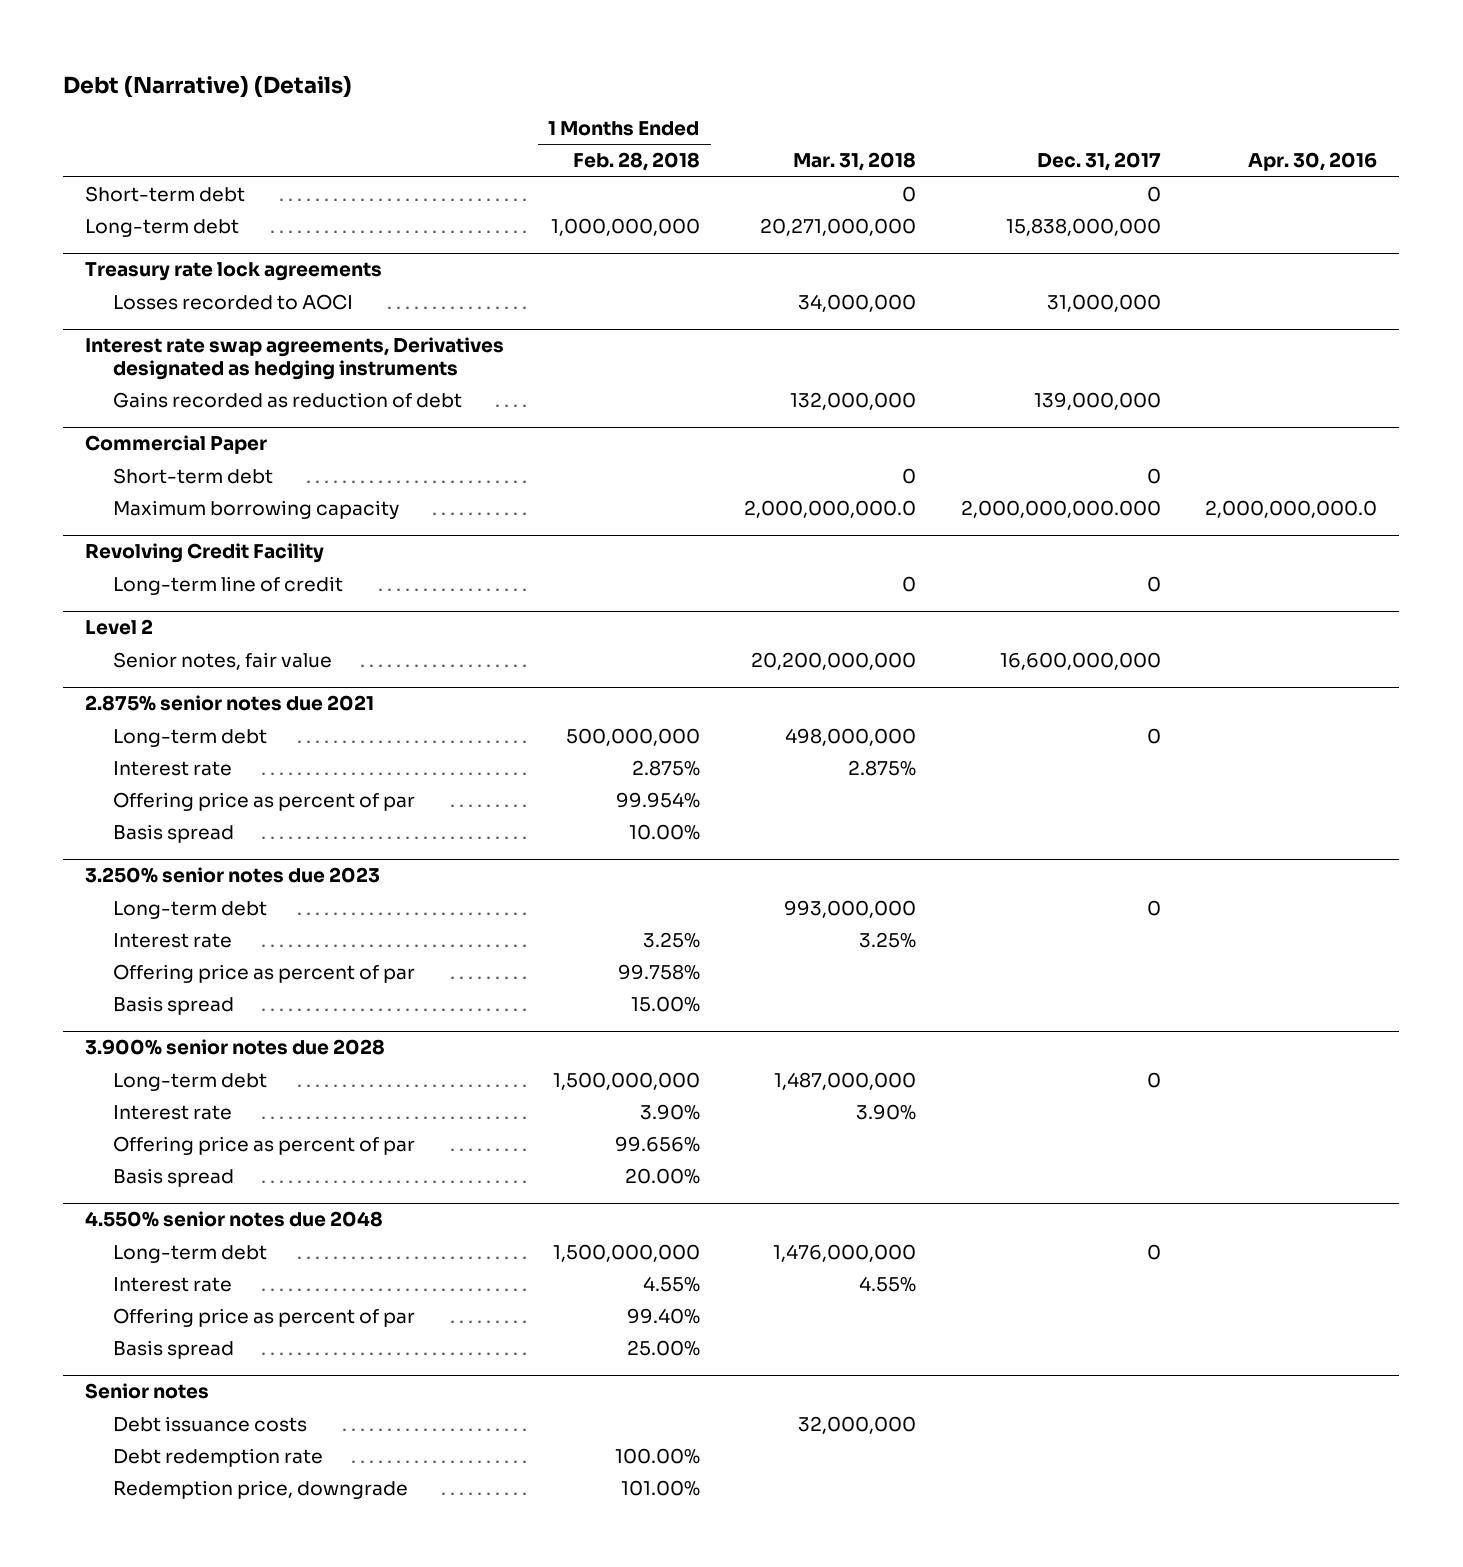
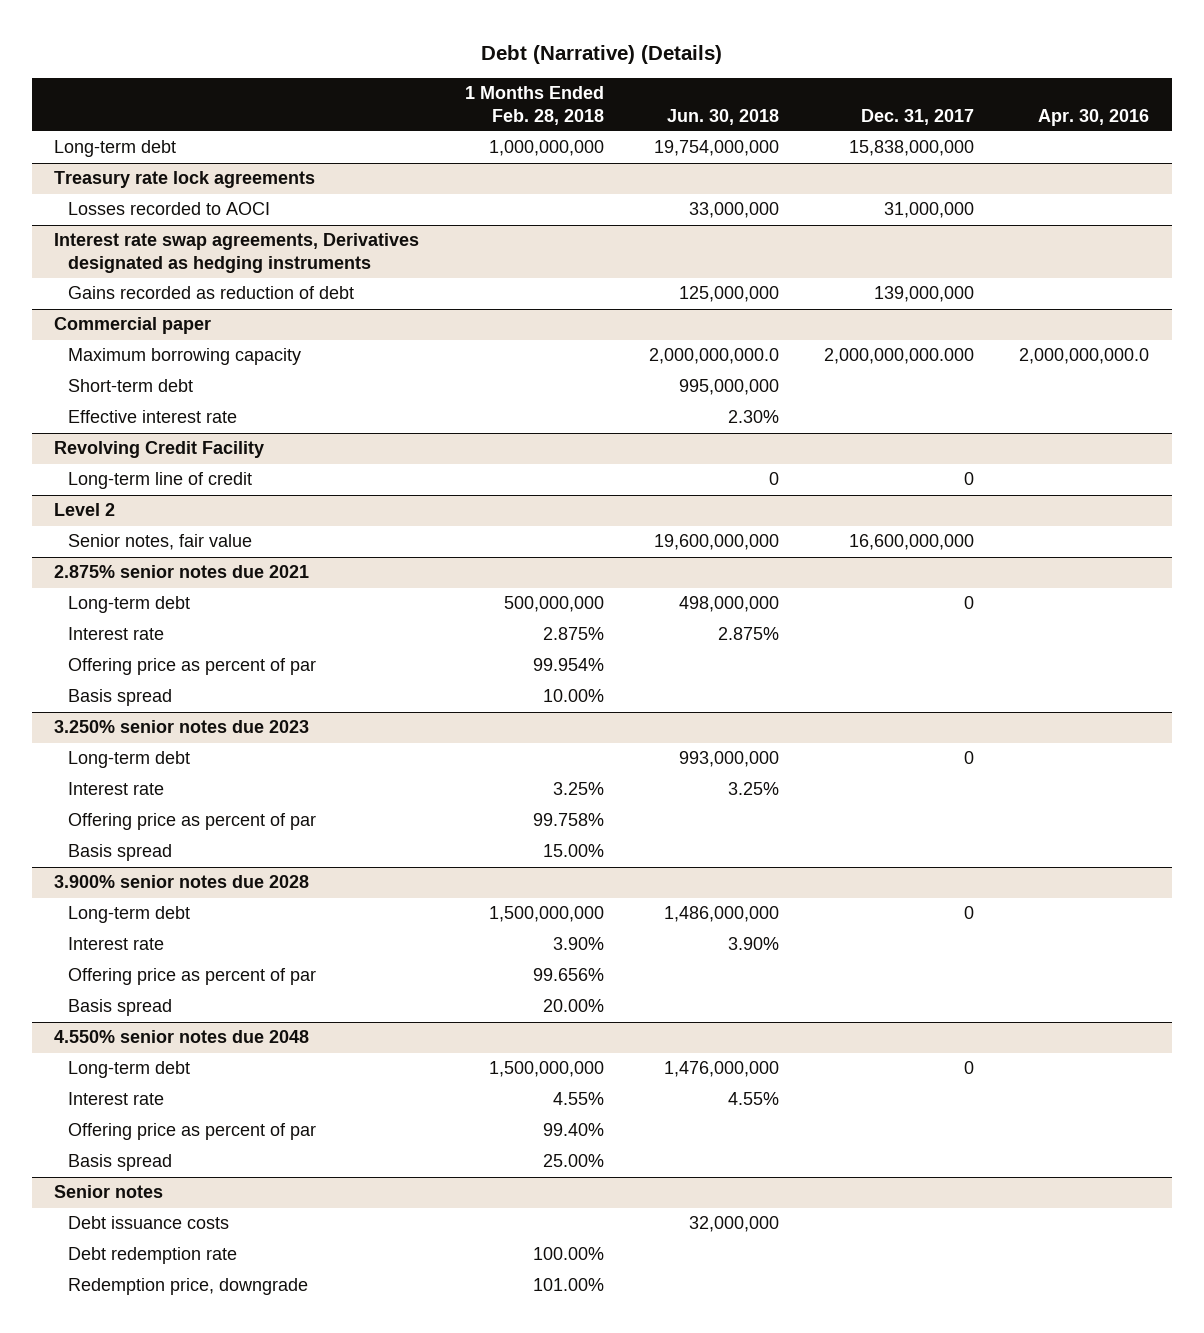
[793,152,917,172] Mar. 31, 2018 -> none
none -> [666,108,779,125] Jun. 30, 2018
[85,186,246,203] Short-term debt -> none
[113,468,274,485] Short-term debt -> none
[85,435,268,455] Commercial Paper -> [54,317,212,335] Commercial paper
none -> [68,379,194,393] Short-term debt
none -> [68,410,238,424] Effective interest rate

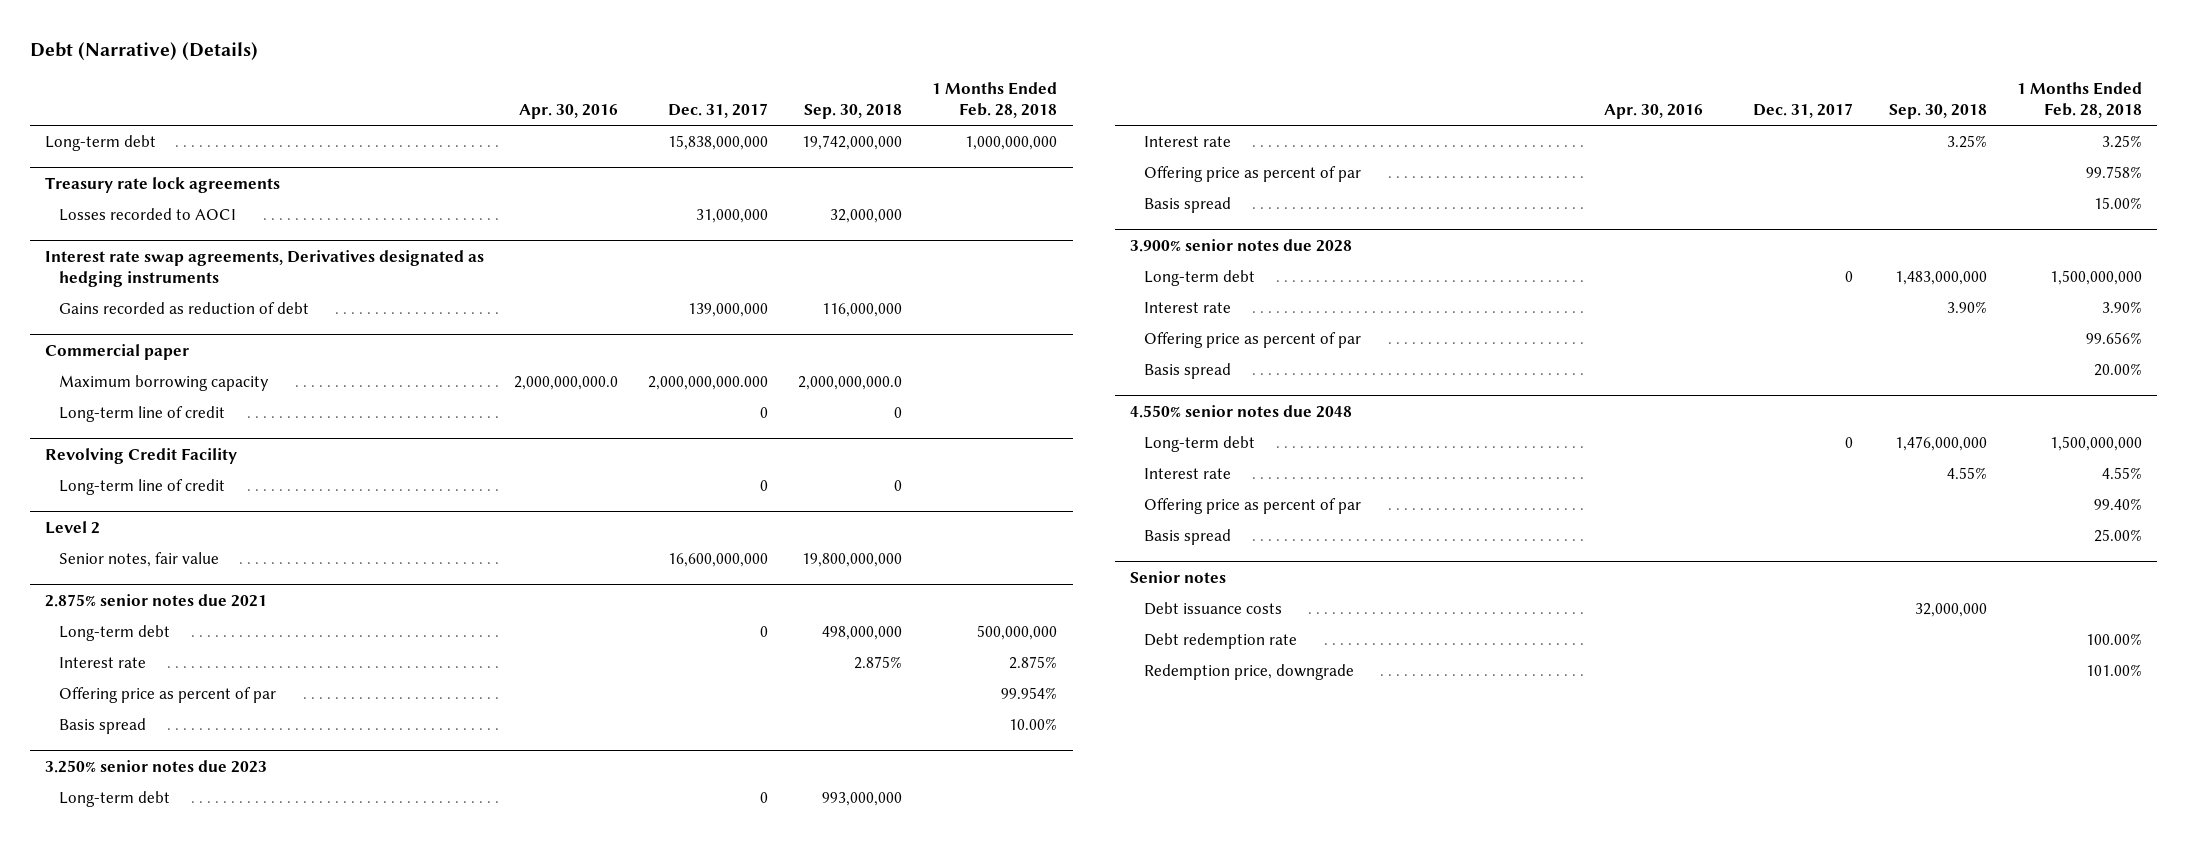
[666,108,779,125] Jun. 30, 2018 -> none
none -> [804,104,903,120] Sep. 30, 2018
[68,379,194,393] Short-term debt -> none
[68,410,238,424] Effective interest rate -> none
none -> [59,405,226,422] Long-term line of credit

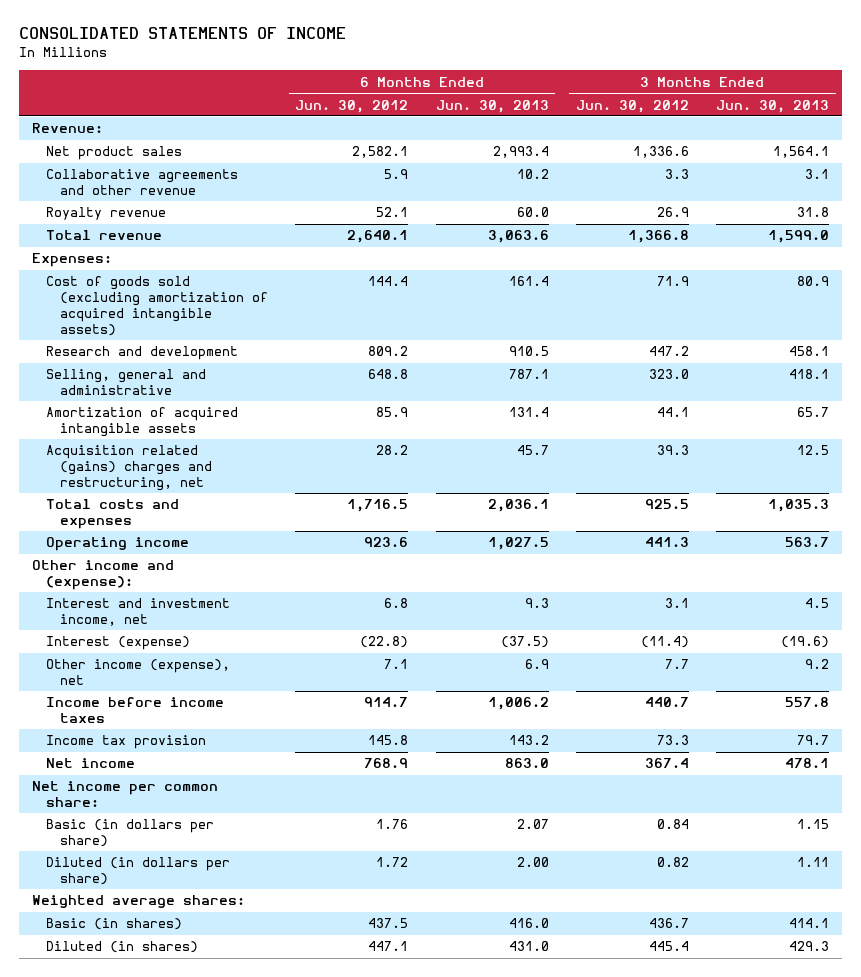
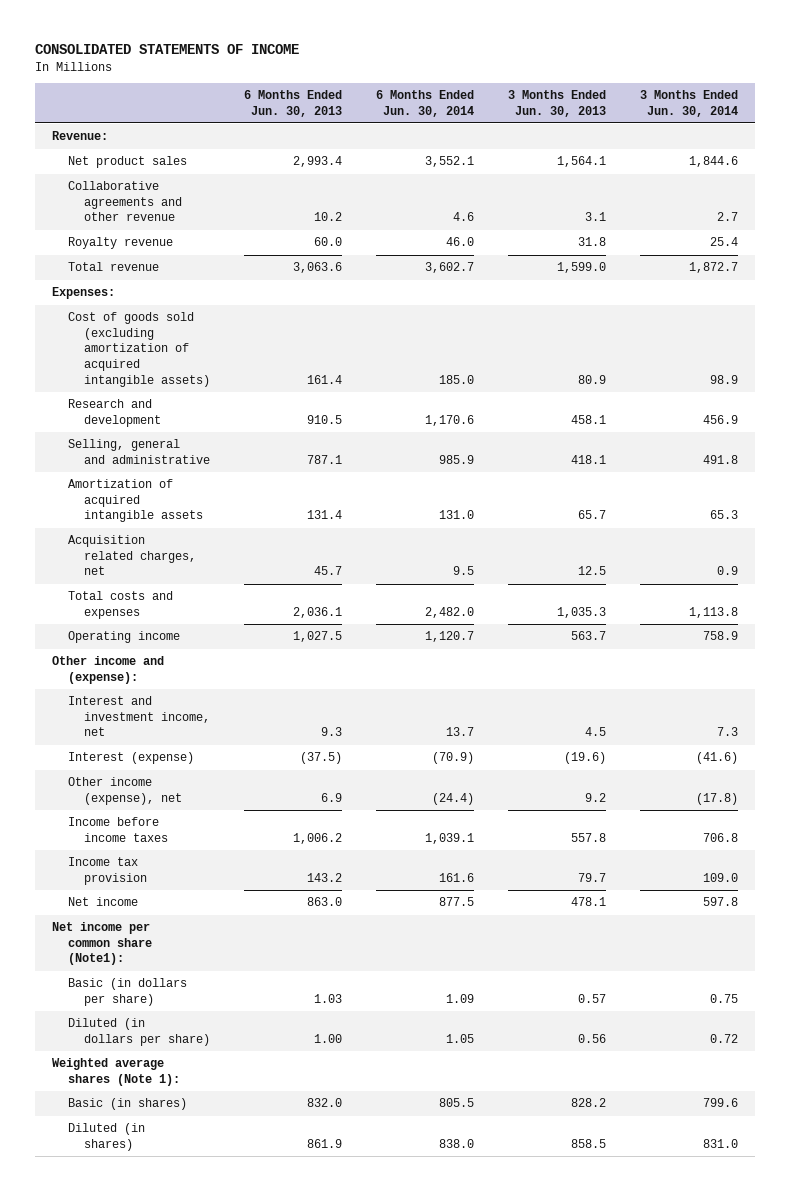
[295,99,409,113] Jun. 30, 2012 -> none
[575,99,689,113] Jun. 30, 2012 -> none
none -> [375,90,474,117] 6 Months Ended Jun. 30, 2014
none -> [639,90,738,117] 3 Months Ended Jun. 30, 2014
[46,445,213,491] Acquisition related (gains) charges and restructuring, net -> [68,535,196,576] Acquisition related charges, net
[32,781,219,808] Net income per common share: -> [52,922,153,966] Net income per common share (Note1):
[516,819,549,830] 2.07 -> [313,993,342,1003] 1.03
[796,819,829,830] 1.15 -> [577,993,606,1003] 0.57
[516,857,549,868] 2.00 -> [313,1033,342,1043] 1.00
[796,857,829,868] 1.11 -> [577,1033,606,1043] 0.56
[32,895,246,909] Weighted average shares: -> [52,1058,181,1086] Weighted average shares (Note 1):
[508,918,549,929] 416.0 -> [306,1098,342,1108] 832.0
[788,918,829,929] 414.1 -> [570,1098,606,1108] 828.2
[508,941,549,952] 431.0 -> [306,1138,342,1148] 861.9
[788,941,829,952] 429.3 -> [570,1138,606,1148] 858.5

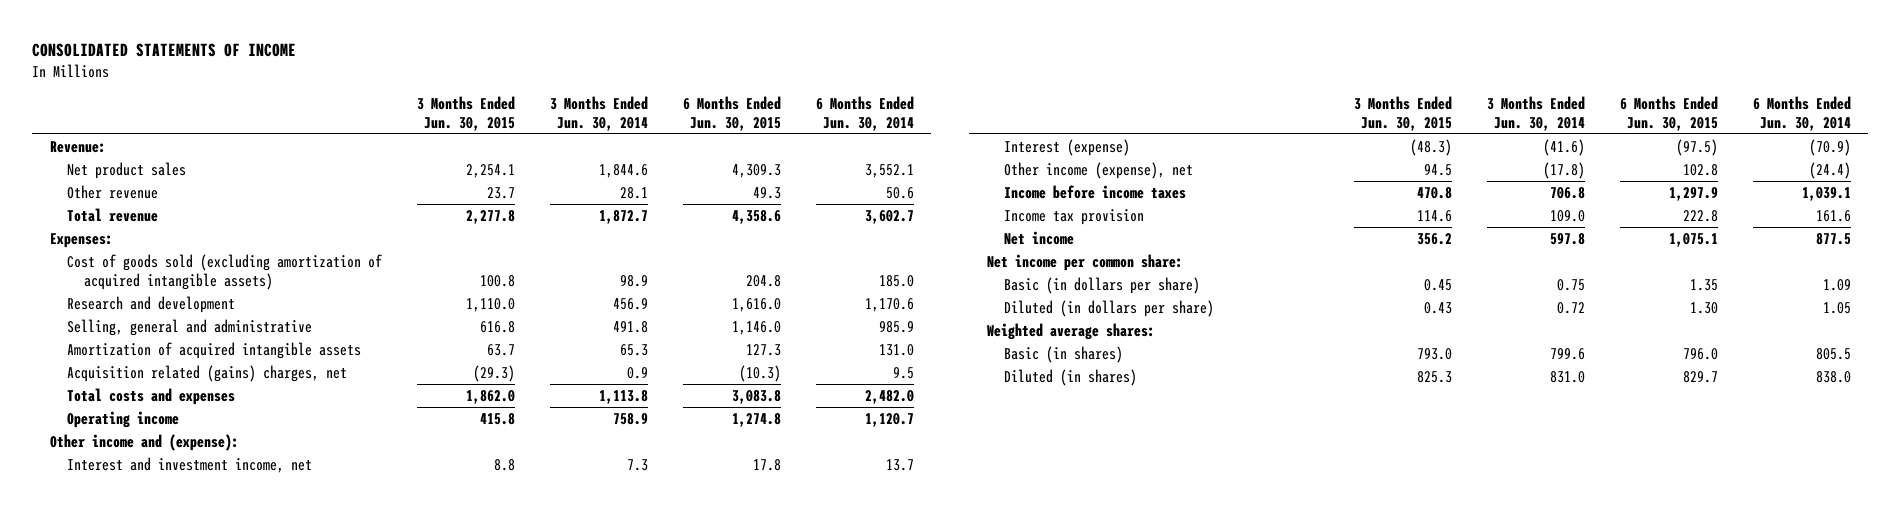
[243,90,342,117] 6 Months Ended Jun. 30, 2013 -> none
[507,90,606,117] 3 Months Ended Jun. 30, 2013 -> none
none -> [416,95,515,131] 3 Months Ended Jun. 30, 2015
none -> [682,95,781,131] 6 Months Ended Jun. 30, 2015
[68,237,174,250] Royalty revenue -> none
[68,181,182,222] Collaborative agreements and other revenue -> [67,184,159,199] Other revenue
[452,212,474,222] 4.6 -> [885,186,914,199] 50.6
[716,212,738,222] 2.7 -> [619,186,648,199] 28.1
[68,535,196,576] Acquisition related charges, net -> [67,364,348,382] Acquisition related (gains) charges, net
[52,922,153,966] Net income per common share (Note1): -> [986,253,1183,271] Net income per common share:
[52,1058,181,1086] Weighted average shares (Note 1): -> [986,322,1155,340] Weighted average shares:

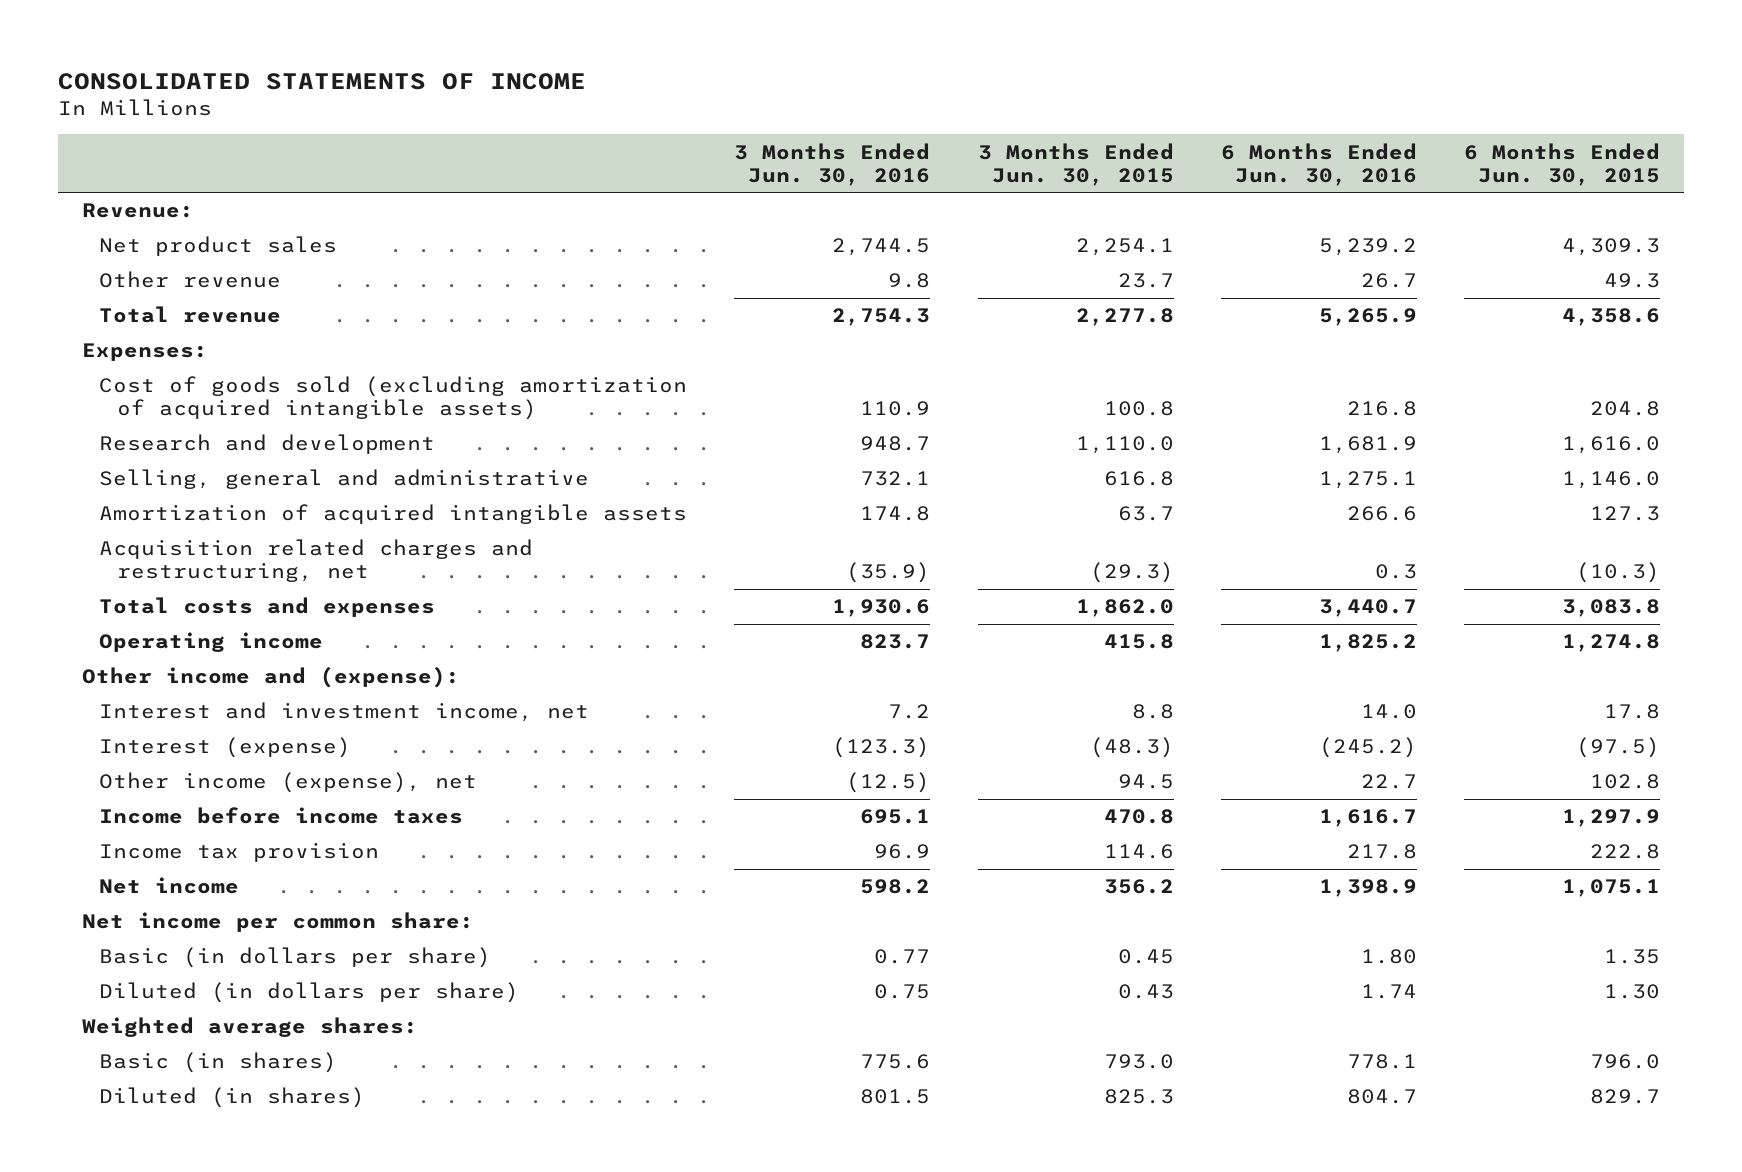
[549,95,648,131] 3 Months Ended Jun. 30, 2014 -> none
[815,95,914,131] 6 Months Ended Jun. 30, 2014 -> none
none -> [734,142,931,186] 3 Months Ended Jun. 30, 2016
none -> [1220,142,1417,186] 6 Months Ended Jun. 30, 2016
[67,364,348,382] Acquisition related (gains) charges, net -> [99,539,534,583] Acquisition related charges and restructuring, net

